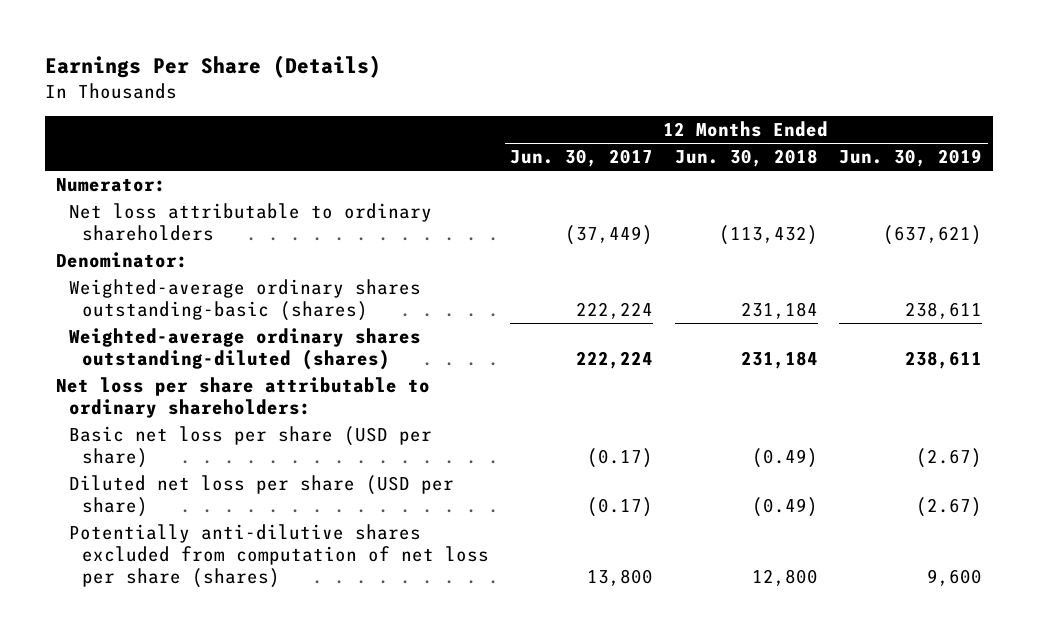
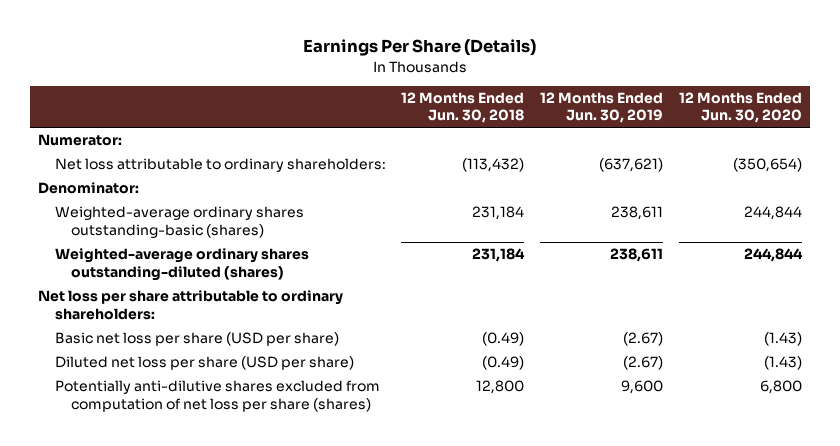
[510,149,654,168] Jun. 30, 2017 -> none
none -> [678,92,802,124] 12 Months Ended Jun. 30, 2020
[68,202,432,241] Net loss attributable to ordinary shareholders -> [54,158,386,173] Net loss attributable to ordinary shareholders:

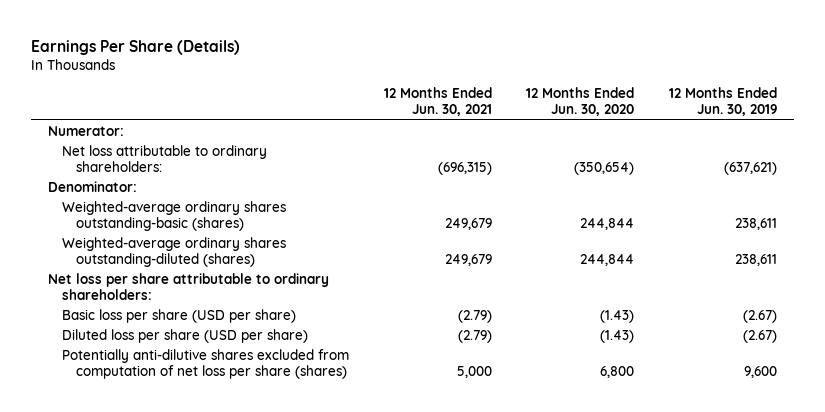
[401,92,525,124] 12 Months Ended Jun. 30, 2018 -> none
none -> [383,86,492,117] 12 Months Ended Jun. 30, 2021
[54,332,339,347] Basic net loss per share (USD per share) -> [62,308,297,323] Basic loss per share (USD per share)
[54,356,354,371] Diluted net loss per share (USD per share) -> [62,328,309,343] Diluted loss per share (USD per share)

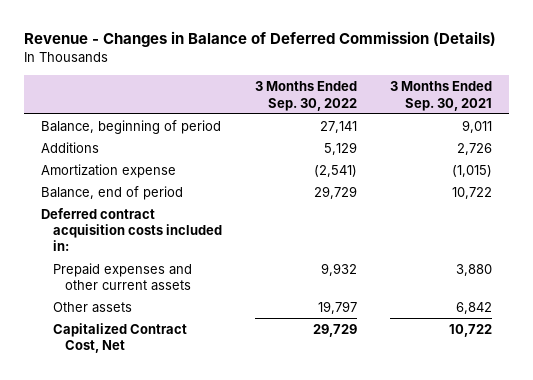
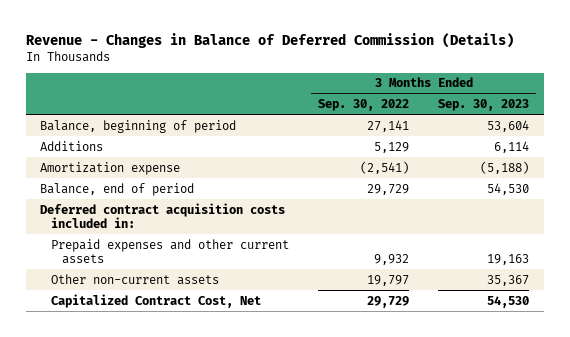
[390,81,493,111] 3 Months Ended Sep. 30, 2021 -> none
none -> [438,98,530,111] Sep. 30, 2023
[52,301,132,313] Other assets -> [51,273,220,285] Other non-current assets

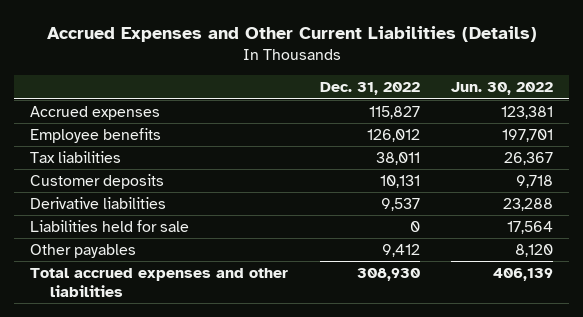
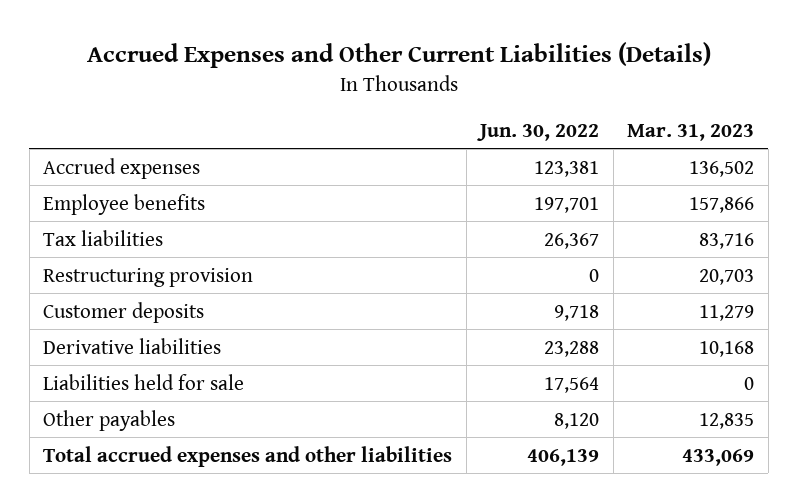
[319,82,420,96] Dec. 31, 2022 -> none
none -> [627,123,755,141] Mar. 31, 2023
none -> [43,267,254,287] Restructuring provision

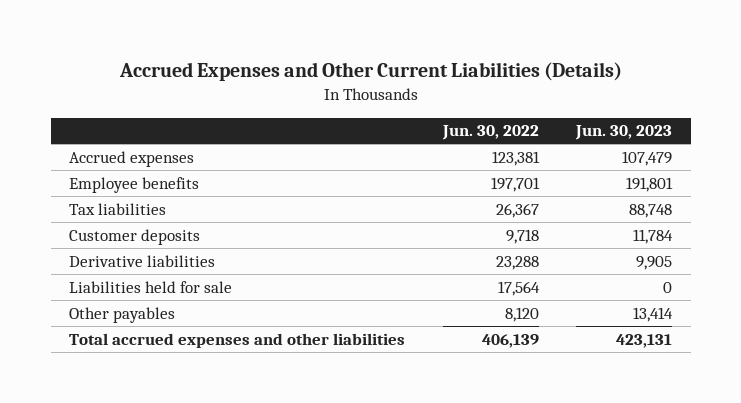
[627,123,755,141] Mar. 31, 2023 -> none
none -> [575,125,673,141] Jun. 30, 2023
[43,267,254,287] Restructuring provision -> none

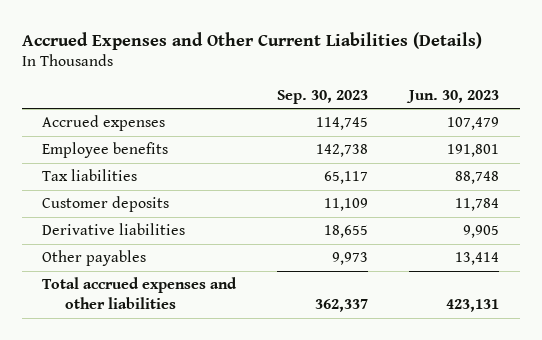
[441,125,539,141] Jun. 30, 2022 -> none
none -> [277,89,369,104] Sep. 30, 2023
[69,280,233,293] Liabilities held for sale -> none

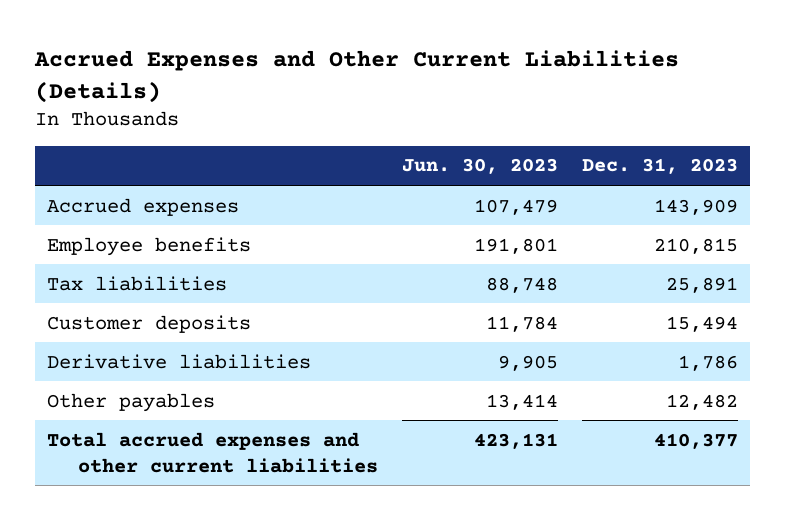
[277,89,369,104] Sep. 30, 2023 -> none
none -> [582,158,739,175] Dec. 31, 2023
[42,277,238,310] Total accrued expenses and other liabilities -> [46,431,379,473] Total accrued expenses and other current liabilities

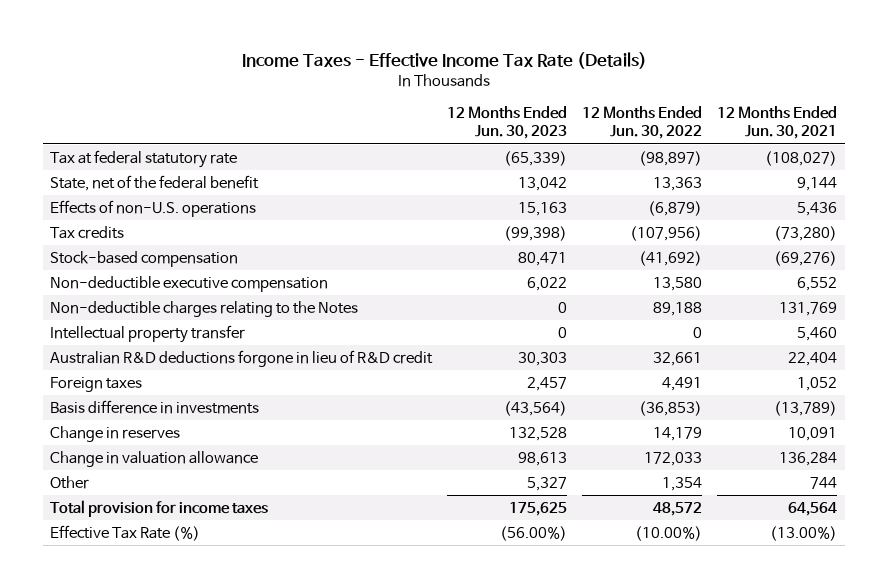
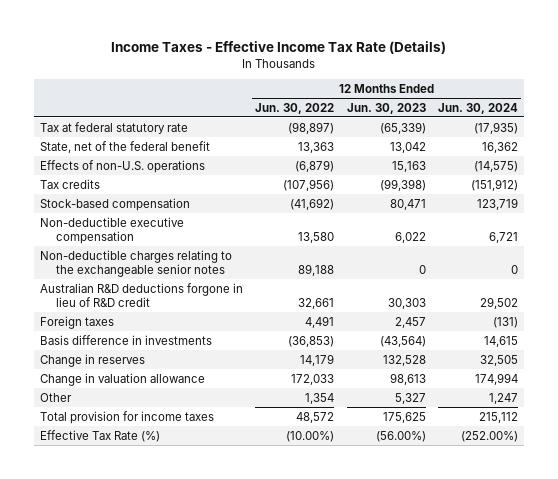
[717,106,838,140] 12 Months Ended Jun. 30, 2021 -> none
none -> [438,102,519,114] Jun. 30, 2024
[50,324,246,343] Intellectual property transfer -> none
[50,300,359,317] Non-deductible charges relating to the Notes -> [40,249,233,278] Non-deductible charges relating to the exchangeable senior notes

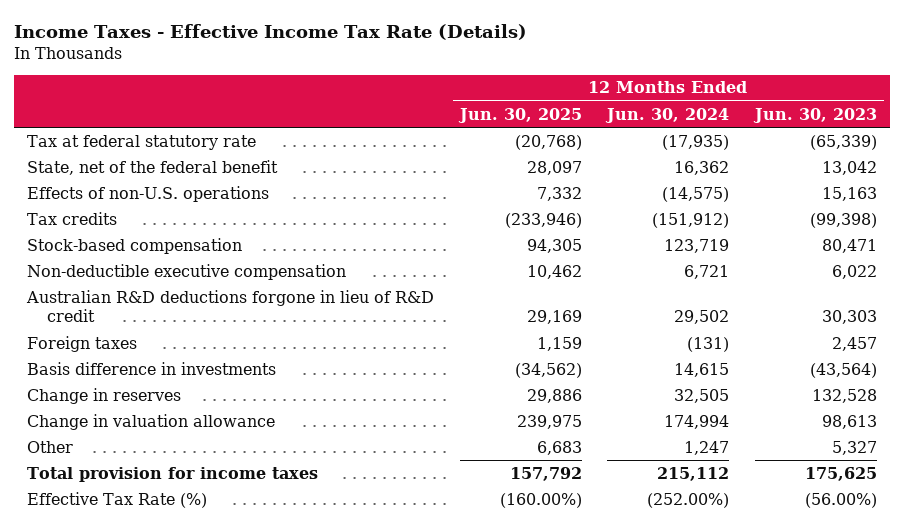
[255,102,335,114] Jun. 30, 2022 -> none
none -> [457,107,582,123] Jun. 30, 2025
[40,249,233,278] Non-deductible charges relating to the exchangeable senior notes -> none

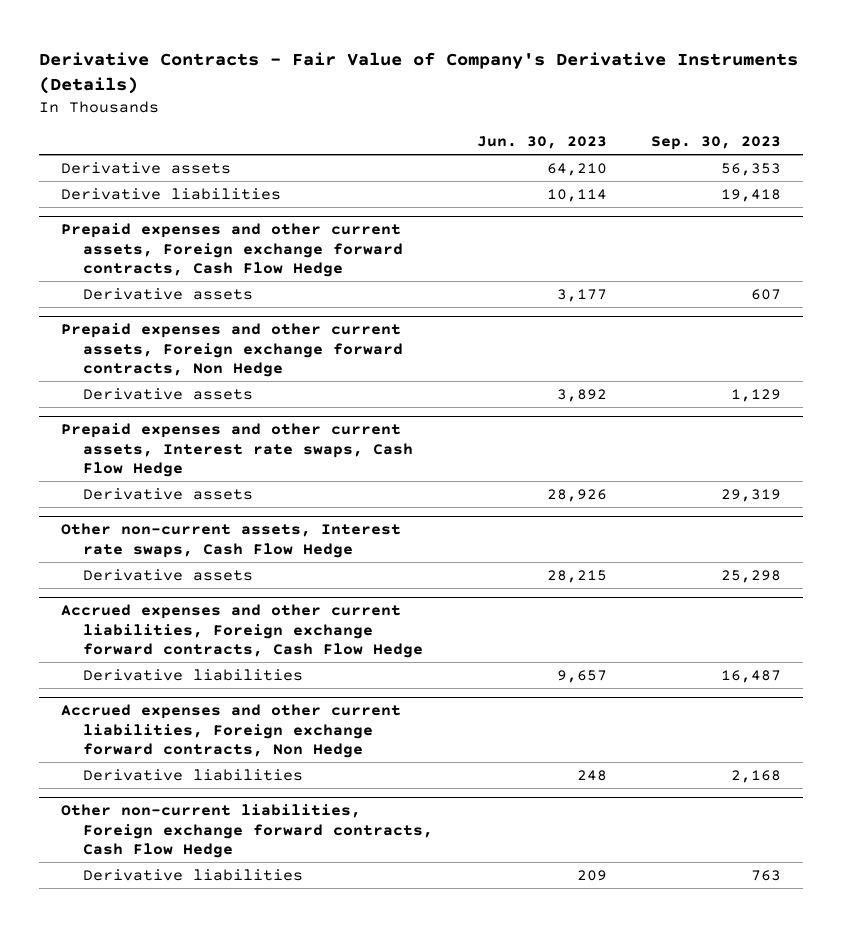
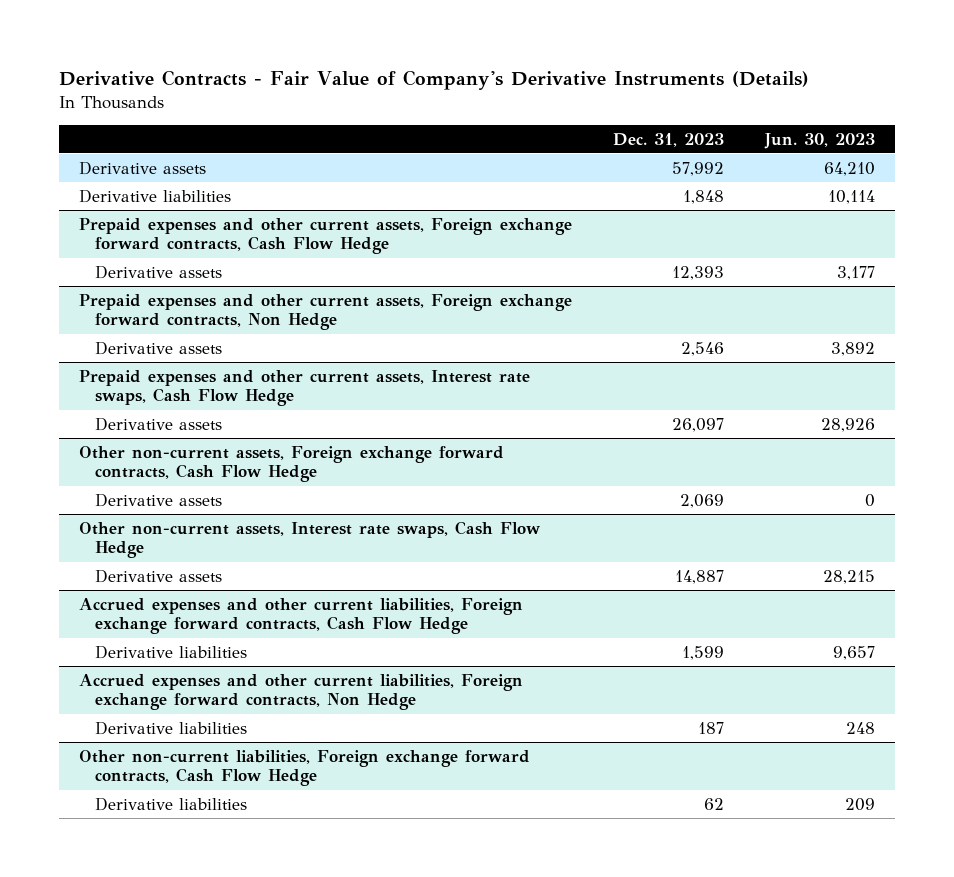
[650,136,781,151] Sep. 30, 2023 -> none
none -> [613,132,725,147] Dec. 31, 2023
none -> [79,445,505,483] Other non-current assets, Foreign exchange forward contracts, Cash Flow Hedge
none -> [94,492,222,507] Derivative assets

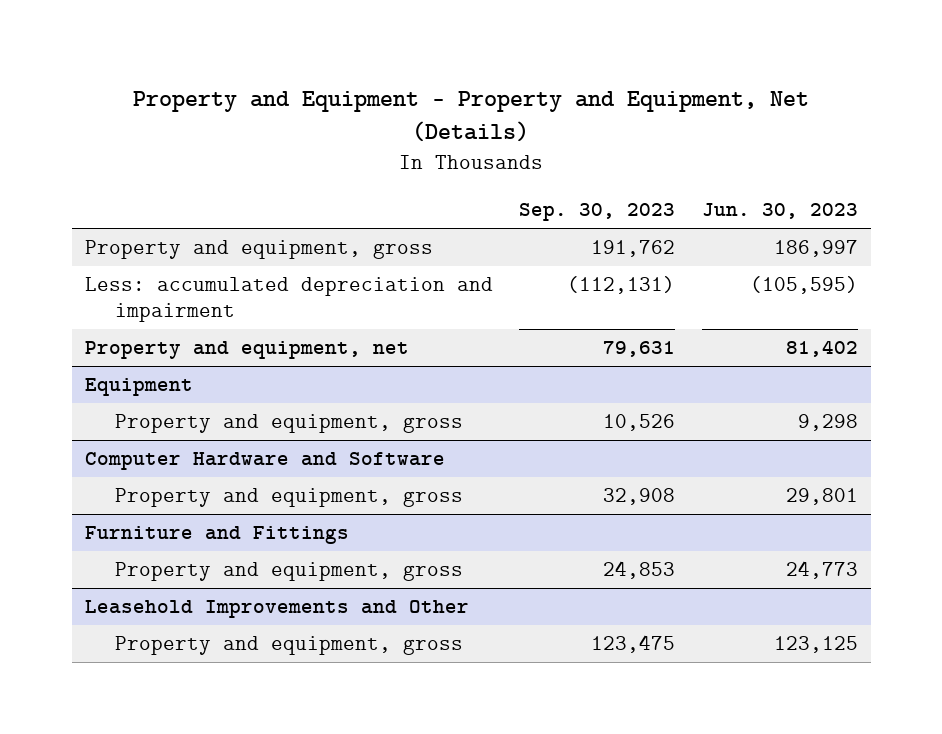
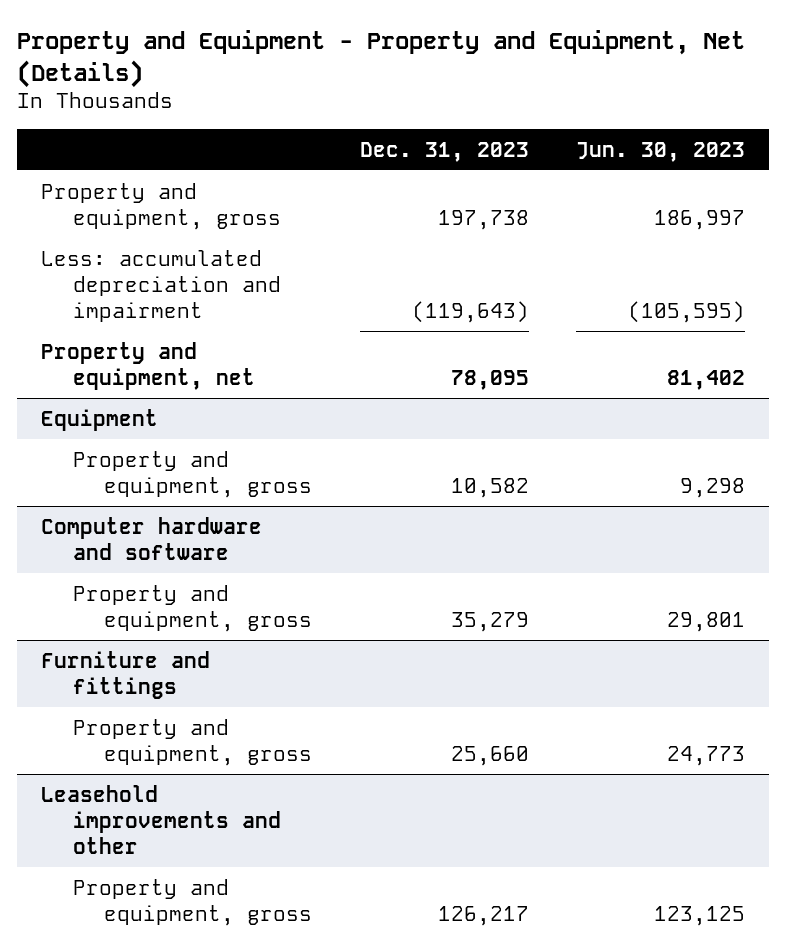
[519,203,676,222] Sep. 30, 2023 -> none
none -> [359,141,529,162] Dec. 31, 2023
[84,452,445,471] Computer Hardware and Software -> [41,516,263,560] Computer hardware and software
[84,526,349,545] Furniture and Fittings -> [41,650,211,699] Furniture and fittings
[84,600,469,619] Leasehold Improvements and Other -> [41,784,281,855] Leasehold improvements and other

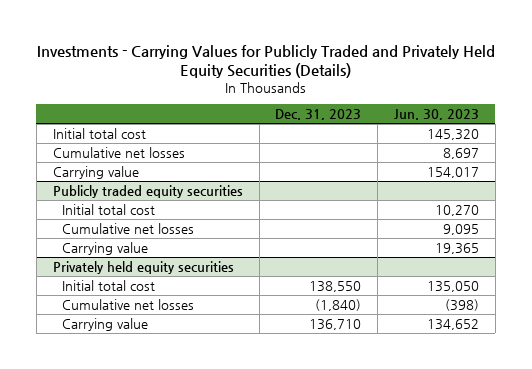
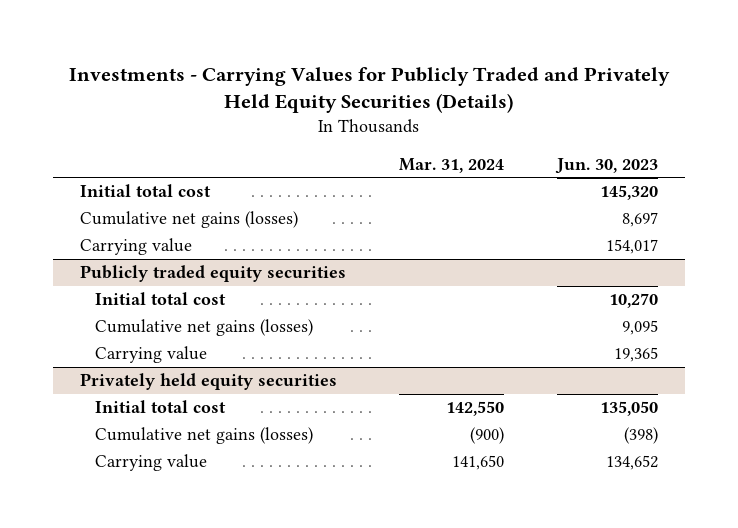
[275,109,362,121] Dec. 31, 2023 -> none
none -> [398,157,504,173] Mar. 31, 2024
[52,146,185,158] Cumulative net losses -> [79,211,298,229] Cumulative net gains (losses)
[61,222,194,234] Cumulative net losses -> [95,319,314,337] Cumulative net gains (losses)
[61,298,194,310] Cumulative net losses -> [95,427,314,445] Cumulative net gains (losses)

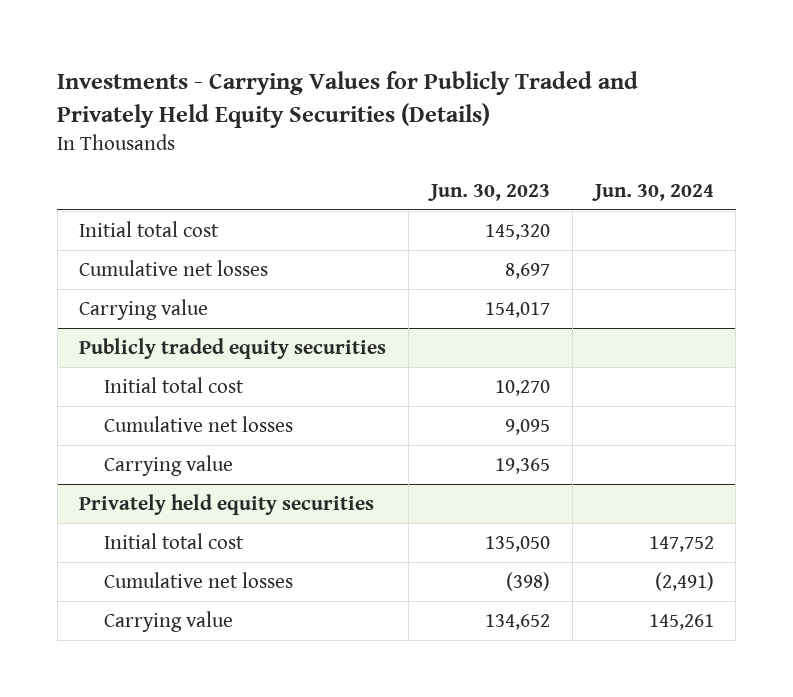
[398,157,504,173] Mar. 31, 2024 -> none
none -> [591,183,714,201] Jun. 30, 2024
[79,211,298,229] Cumulative net gains (losses) -> [79,260,269,277] Cumulative net losses
[95,319,314,337] Cumulative net gains (losses) -> [103,416,293,433] Cumulative net losses
[95,427,314,445] Cumulative net gains (losses) -> [103,572,293,589] Cumulative net losses

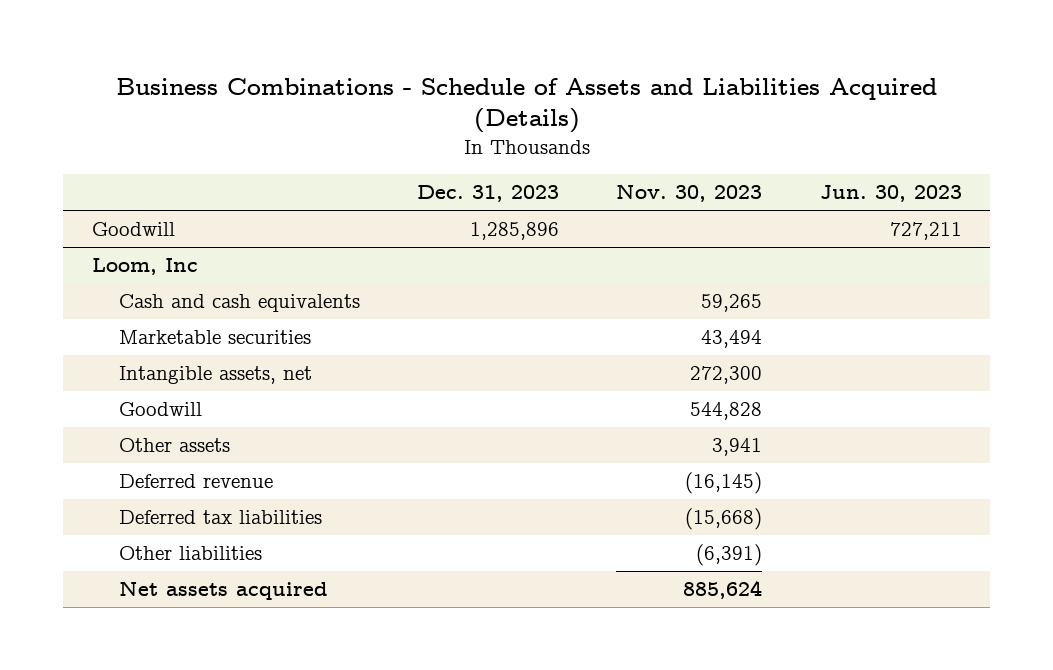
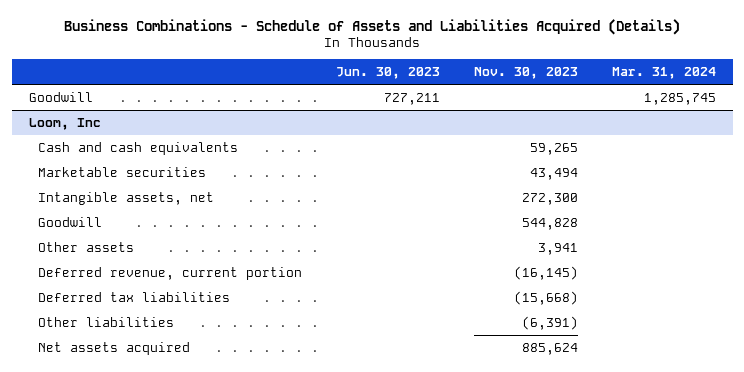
[417,184,560,202] Dec. 31, 2023 -> none
none -> [611,67,716,80] Mar. 31, 2024
[118,474,273,489] Deferred revenue -> [37,266,302,280] Deferred revenue, current portion

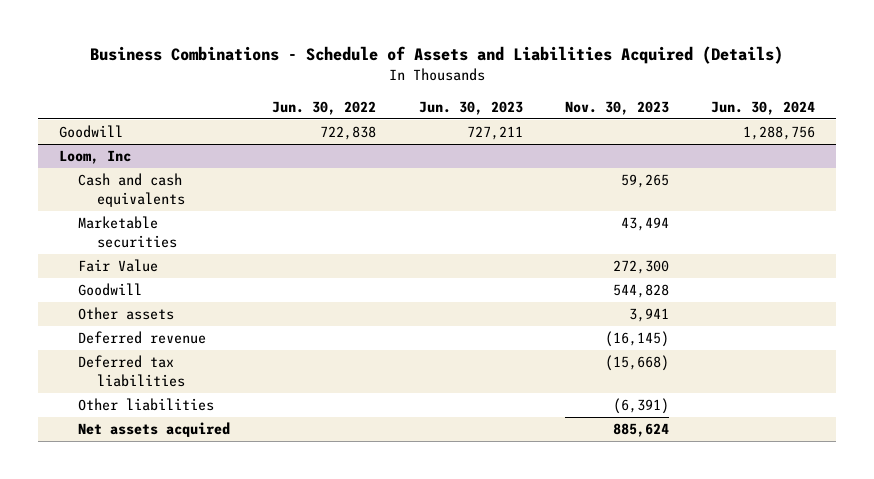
[611,67,716,80] Mar. 31, 2024 -> none
none -> [272,100,377,115] Jun. 30, 2022
none -> [710,100,815,115] Jun. 30, 2024
[37,191,214,205] Intangible assets, net -> [78,259,159,273] Fair Value
[37,266,302,280] Deferred revenue, current portion -> [78,331,207,345] Deferred revenue

